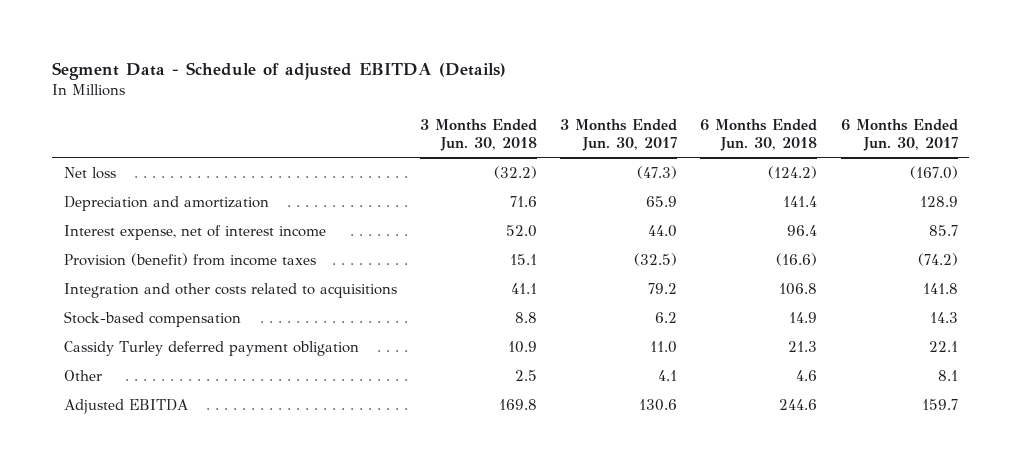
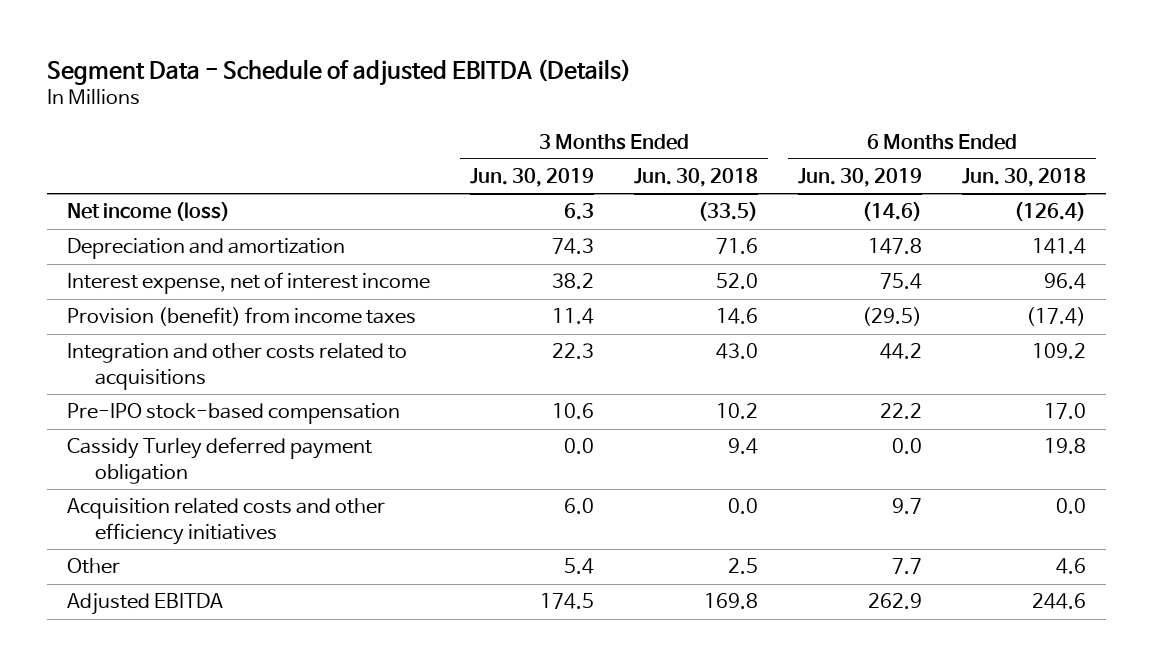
[560,118,678,151] 3 Months Ended Jun. 30, 2017 -> none
[840,118,958,151] 6 Months Ended Jun. 30, 2017 -> none
none -> [470,168,595,188] Jun. 30, 2019
none -> [798,168,923,188] Jun. 30, 2019
[63,166,116,179] Net loss -> [67,202,231,222] Net income (loss)
[493,165,537,179] (32.2) -> [698,202,759,222] (33.5)
[768,165,818,179] (124.2) -> [1013,202,1086,222] (126.4)
[509,253,537,265] 15.1 -> [716,308,759,325] 14.6
[776,252,818,266] (16.6) -> [1025,307,1086,327] (17.4)
[510,282,537,294] 41.1 -> [716,343,759,360] 43.0
[779,282,818,295] 106.8 -> [1031,343,1086,360] 109.2
[63,310,241,327] Stock-based compensation -> [67,403,401,425] Pre-IPO stock-based compensation
[514,311,537,323] 8.8 -> [716,403,759,420] 10.2
[789,311,818,323] 14.9 -> [1043,403,1086,420] 17.0
[507,340,537,353] 10.9 -> [728,438,759,455] 9.4
[788,340,818,352] 21.3 -> [1043,438,1086,455] 19.8
none -> [67,498,386,545] Acquisition related costs and other efficiency initiatives

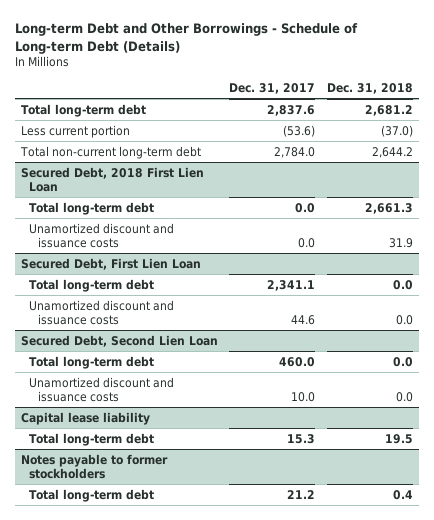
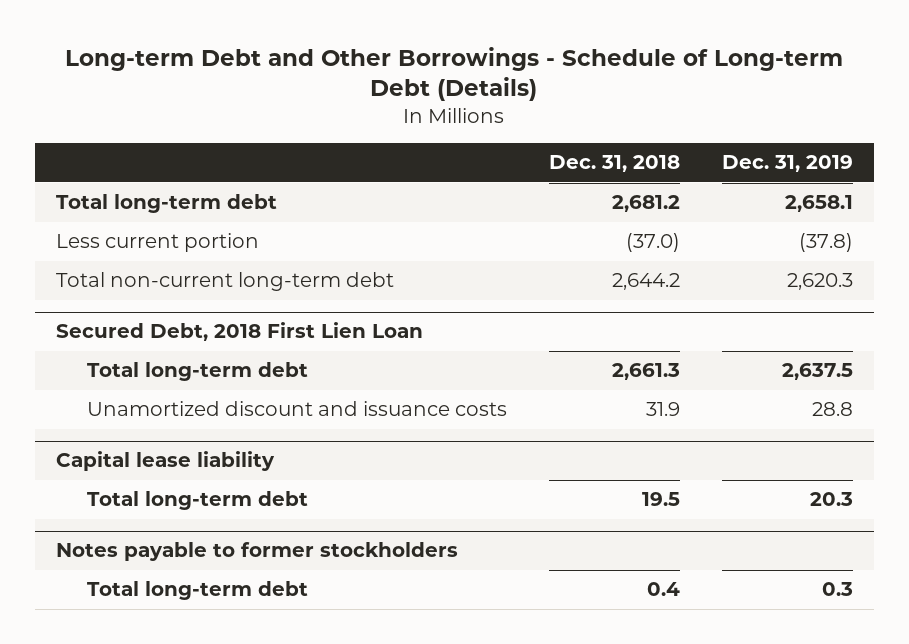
[229,83,316,95] Dec. 31, 2017 -> none
none -> [722,155,854,173] Dec. 31, 2019
[20,257,201,270] Secured Debt, First Lien Loan -> none
[29,278,155,292] Total long-term debt -> none
[29,299,175,325] Unamortized discount and issuance costs -> none
[20,334,218,347] Secured Debt, Second Lien Loan -> none
[29,355,155,369] Total long-term debt -> none
[29,376,175,402] Unamortized discount and issuance costs -> none

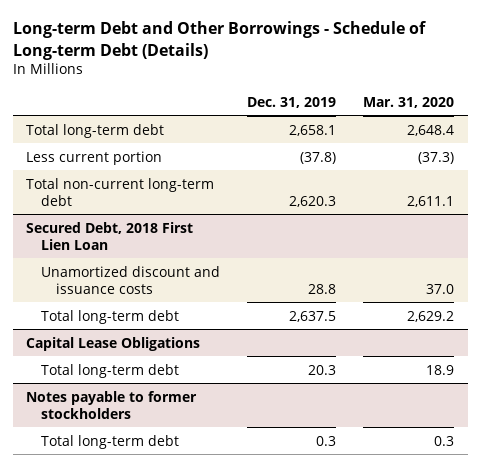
[548,155,680,173] Dec. 31, 2018 -> none
none -> [363,96,455,108] Mar. 31, 2020
[86,362,308,382] Total long-term debt -> [41,309,180,324] Total long-term debt
[55,451,275,472] Capital lease liability -> [26,336,201,351] Capital Lease Obligations

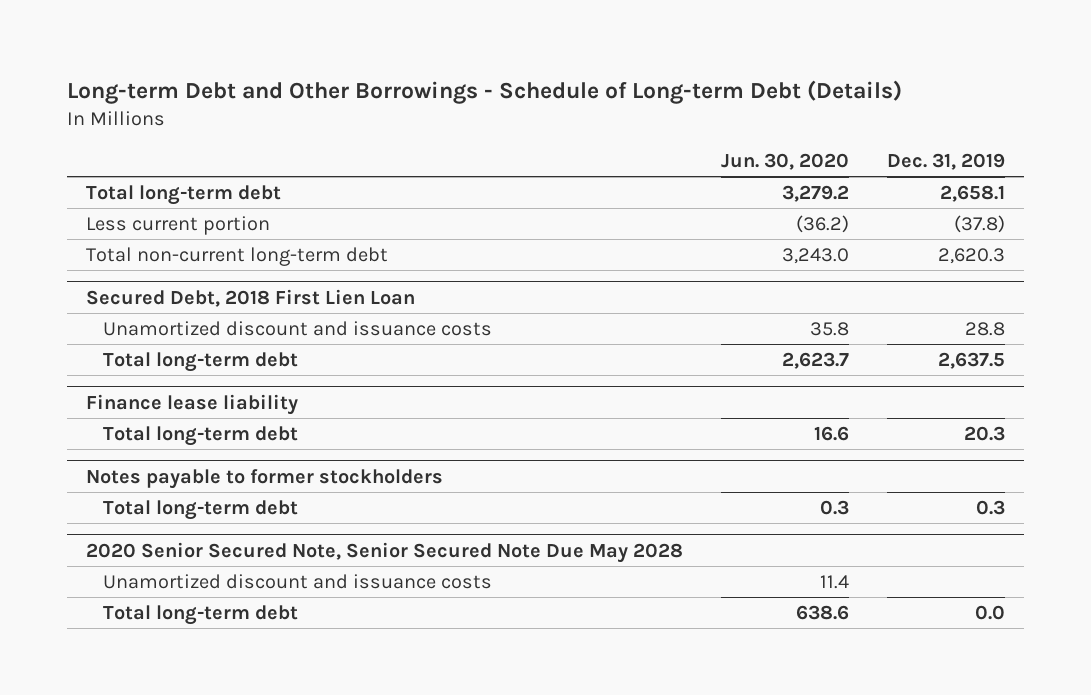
[363,96,455,108] Mar. 31, 2020 -> none
none -> [720,153,849,171] Jun. 30, 2020
[26,336,201,351] Capital Lease Obligations -> [86,393,299,415] Finance lease liability
none -> [86,541,684,563] 2020 Senior Secured Note, Senior Secured Note Due May 2028
none -> [102,573,492,589] Unamortized discount and issuance costs
none -> [102,604,298,625] Total long-term debt

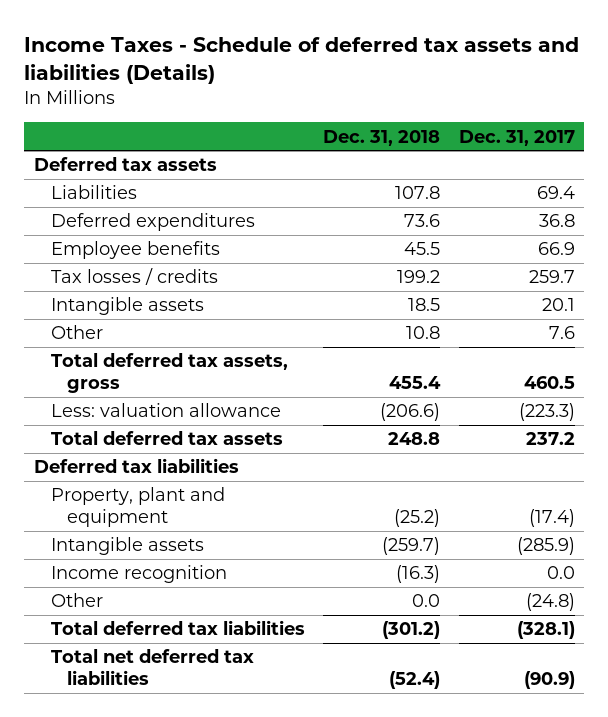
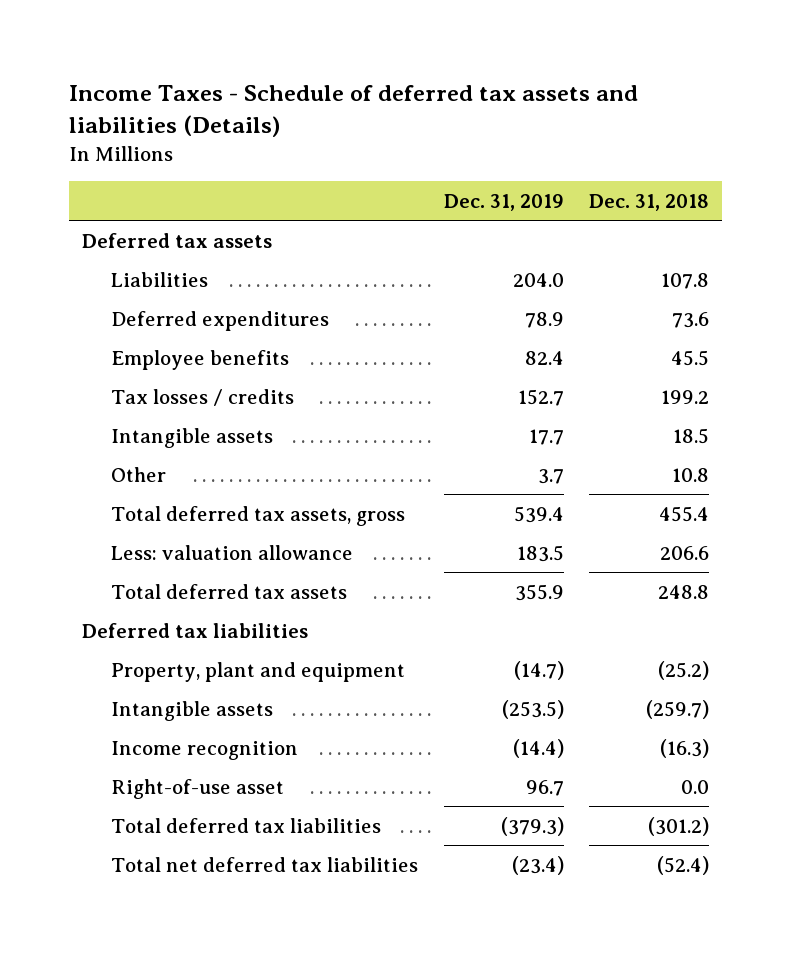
[458,129,575,146] Dec. 31, 2017 -> none
none -> [443,193,564,211] Dec. 31, 2019
[380,403,441,422] (206.6) -> [660,545,710,560] 206.6
[50,593,103,608] Other -> none
none -> [111,778,285,799] Right-of-use asset

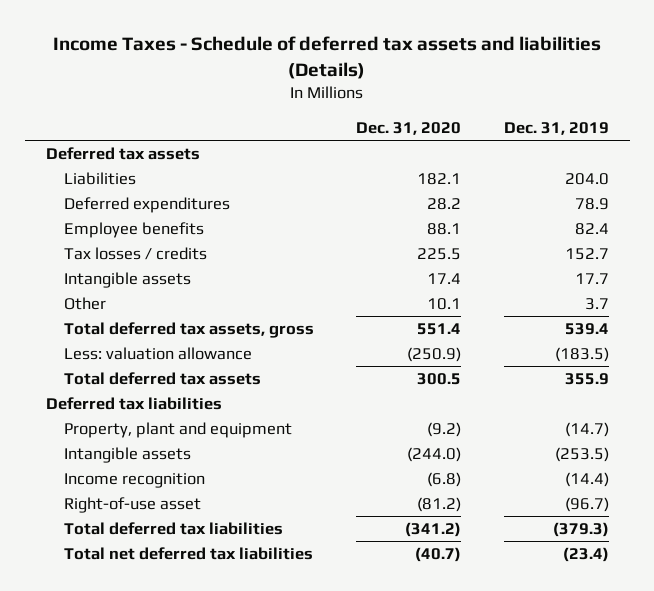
[589,193,710,211] Dec. 31, 2018 -> none
none -> [356,121,462,135] Dec. 31, 2020
[516,544,564,562] 183.5 -> [554,347,609,363] (183.5)
[525,779,564,796] 96.7 -> [564,497,609,513] (96.7)

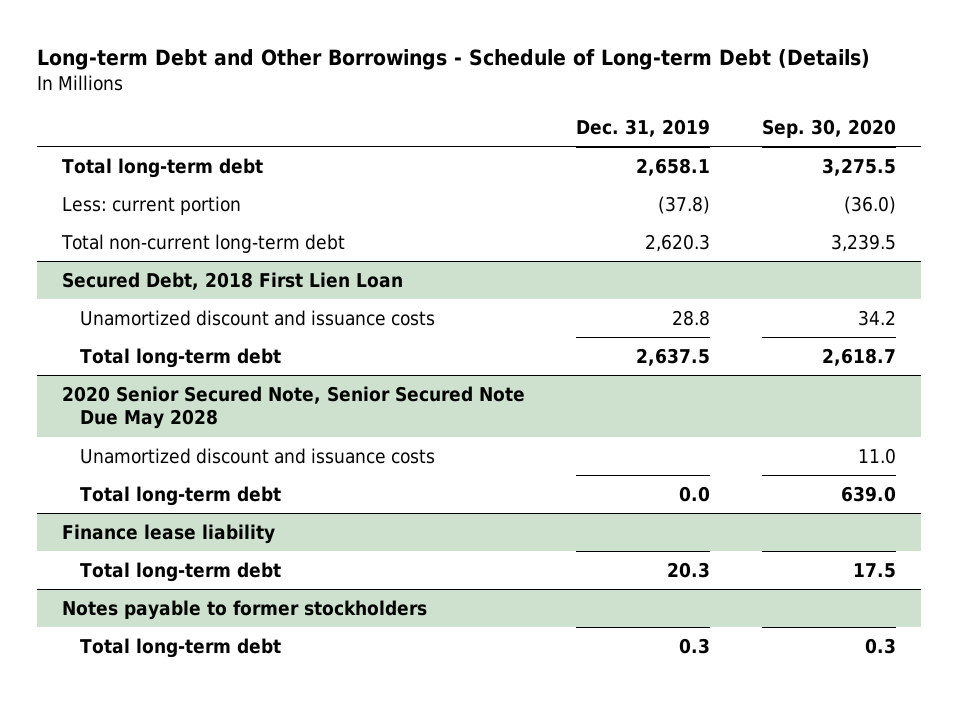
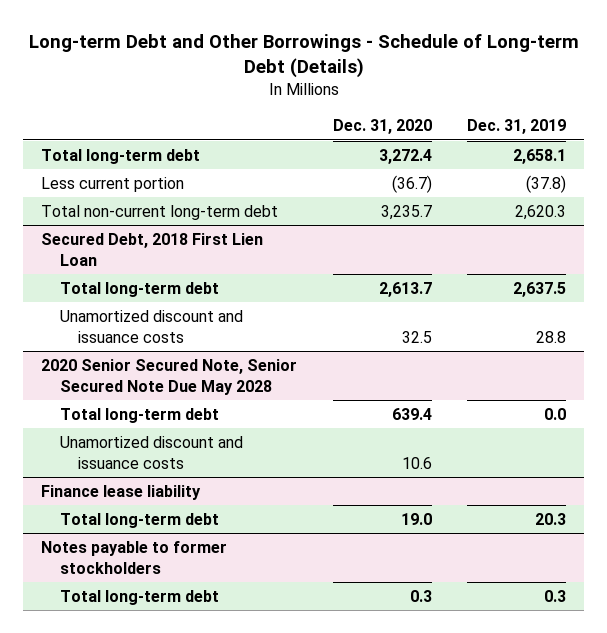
[761,119,896,139] Sep. 30, 2020 -> none
none -> [332,119,432,135] Dec. 31, 2020
[62,195,242,215] Less: current portion -> [41,176,185,192] Less current portion
[79,309,435,326] Unamortized discount and issuance costs -> [59,309,243,343] Unamortized discount and issuance costs
[79,447,435,464] Unamortized discount and issuance costs -> [59,435,243,469] Unamortized discount and issuance costs

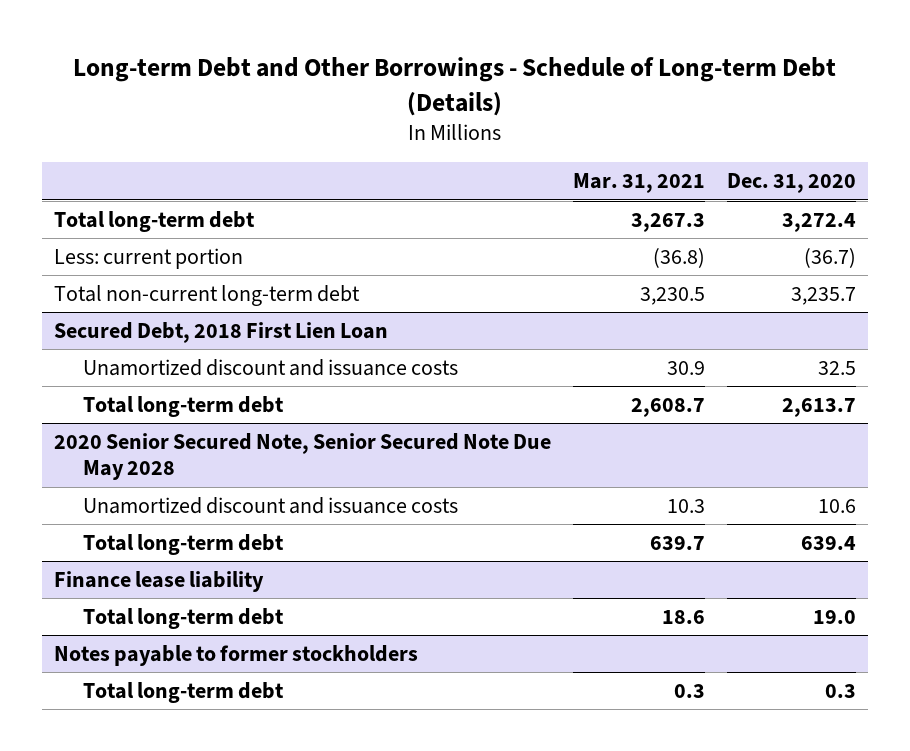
[466,119,566,135] Dec. 31, 2019 -> none
none -> [572,173,705,194] Mar. 31, 2021
[41,176,185,192] Less current portion -> [53,247,243,269] Less: current portion
[59,281,219,297] Total long-term debt -> [83,395,285,417] Total long-term debt
[59,407,219,423] Total long-term debt -> [83,533,285,555] Total long-term debt

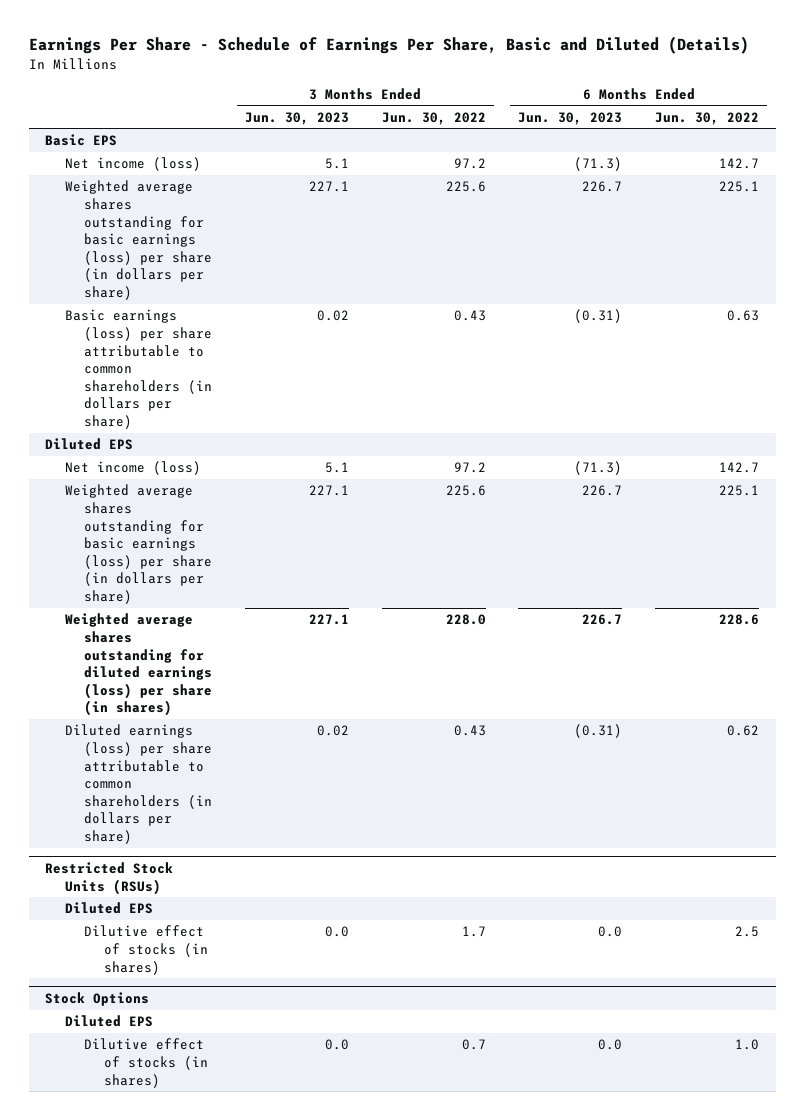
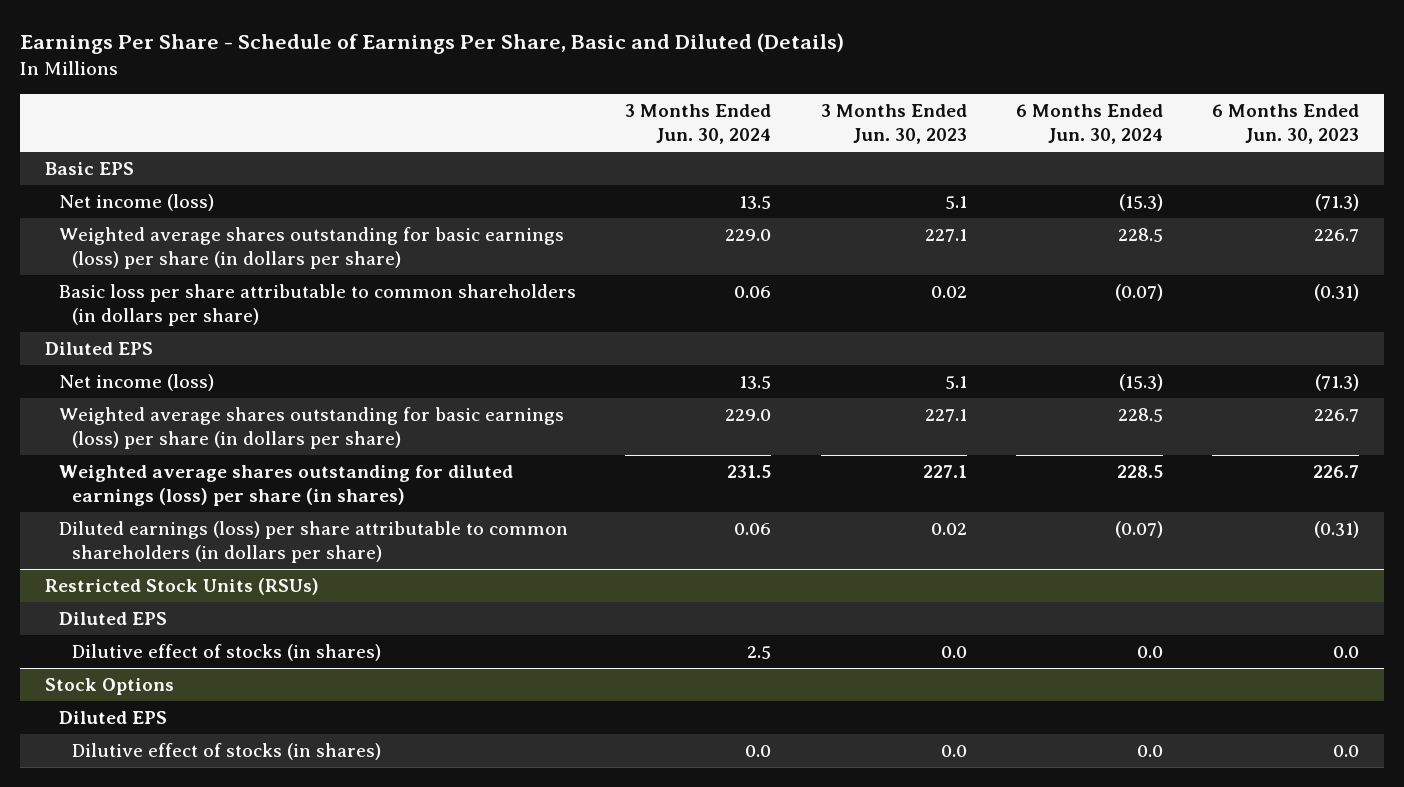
[381,111,486,125] Jun. 30, 2022 -> none
[655,111,760,125] Jun. 30, 2022 -> none
none -> [625,103,772,144] 3 Months Ended Jun. 30, 2024
none -> [1016,103,1164,144] 6 Months Ended Jun. 30, 2024
[64,309,213,430] Basic earnings (loss) per share attributable to common shareholders (in dollars per share) -> [58,284,576,327] Basic loss per share attributable to common shareholders (in dollars per share)

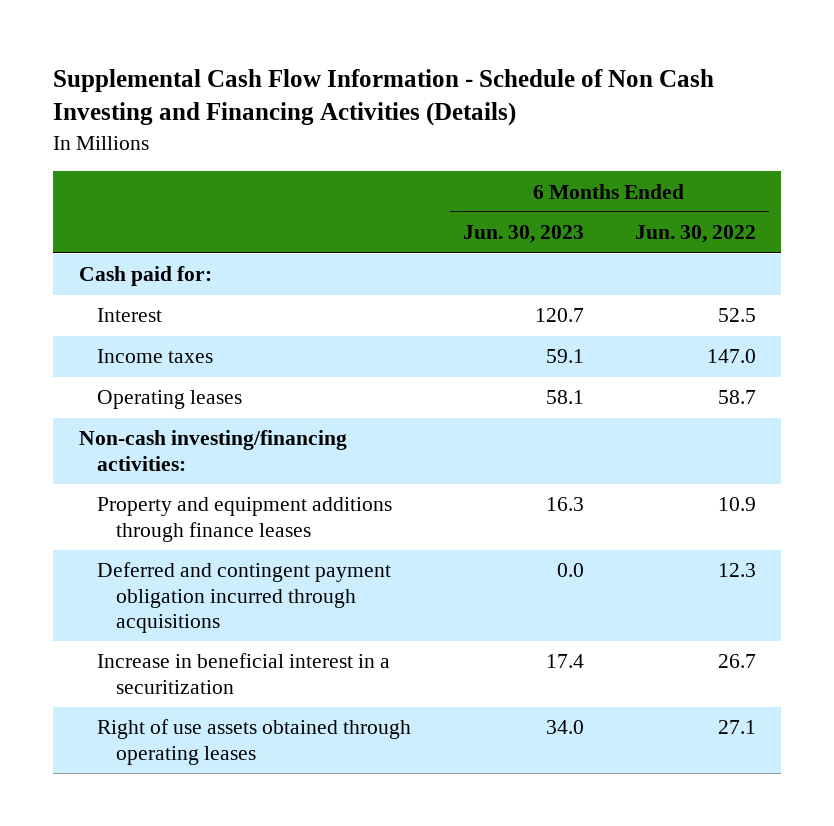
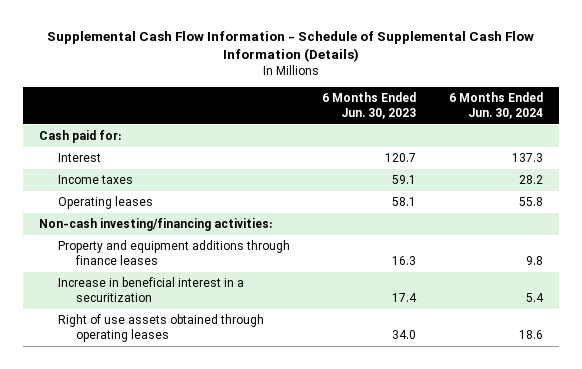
[52,68,714,127] Supplemental Cash Flow Information - Schedule of Non Cash Investing and Financing Activities (Details) -> [46,31,534,63] Supplemental Cash Flow Information - Schedule of Supplemental Cash Flow Information (Details)
[634,225,756,244] Jun. 30, 2022 -> none
none -> [448,92,543,120] 6 Months Ended Jun. 30, 2024
[97,562,392,633] Deferred and contingent payment obligation incurred through acquisitions -> none

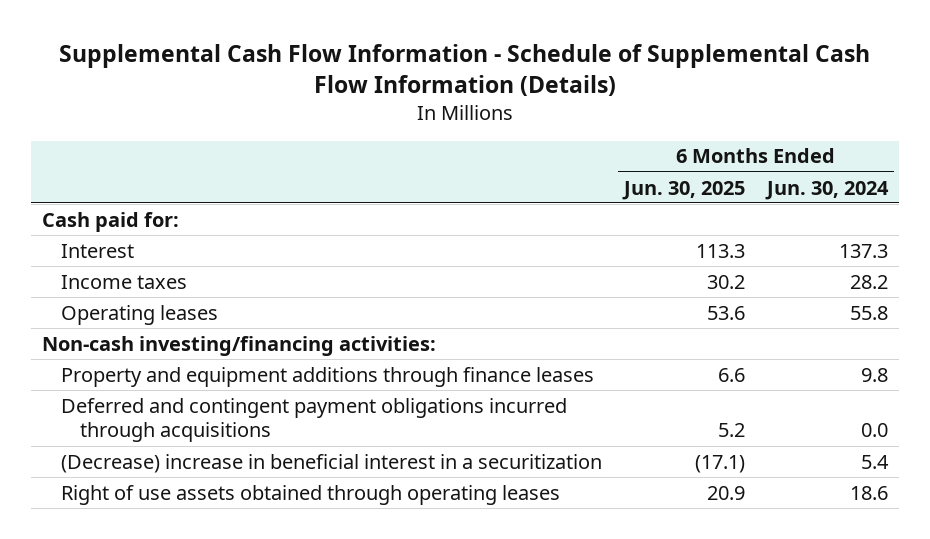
[322,92,417,120] 6 Months Ended Jun. 30, 2023 -> none
none -> [622,180,746,200] Jun. 30, 2025
none -> [60,397,567,443] Deferred and contingent payment obligations incurred through acquisitions
[57,277,244,303] Increase in beneficial interest in a securitization -> [60,453,602,473] (Decrease) increase in beneficial interest in a securitization

